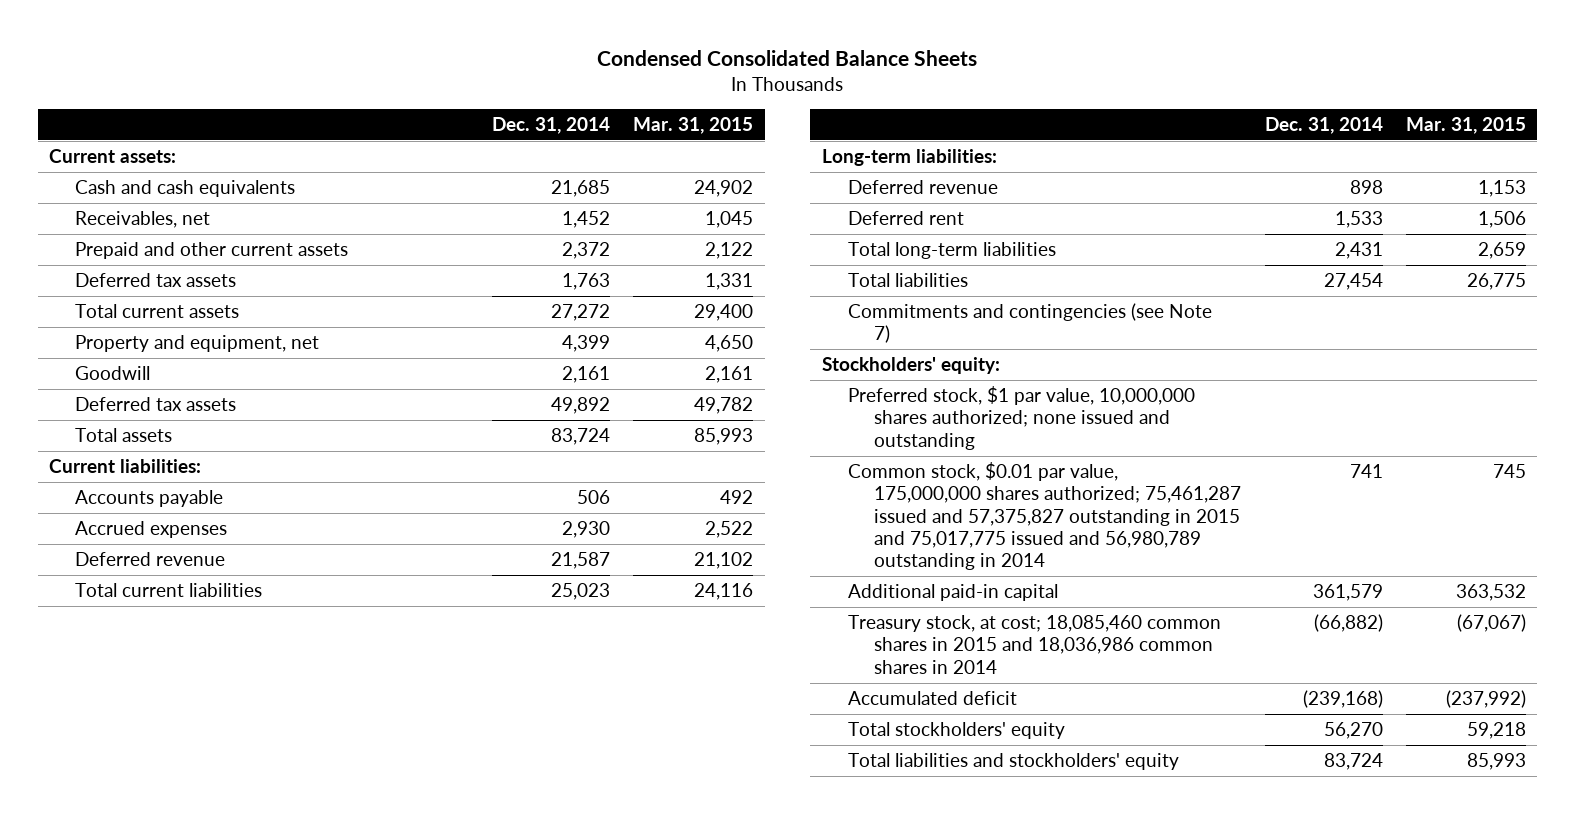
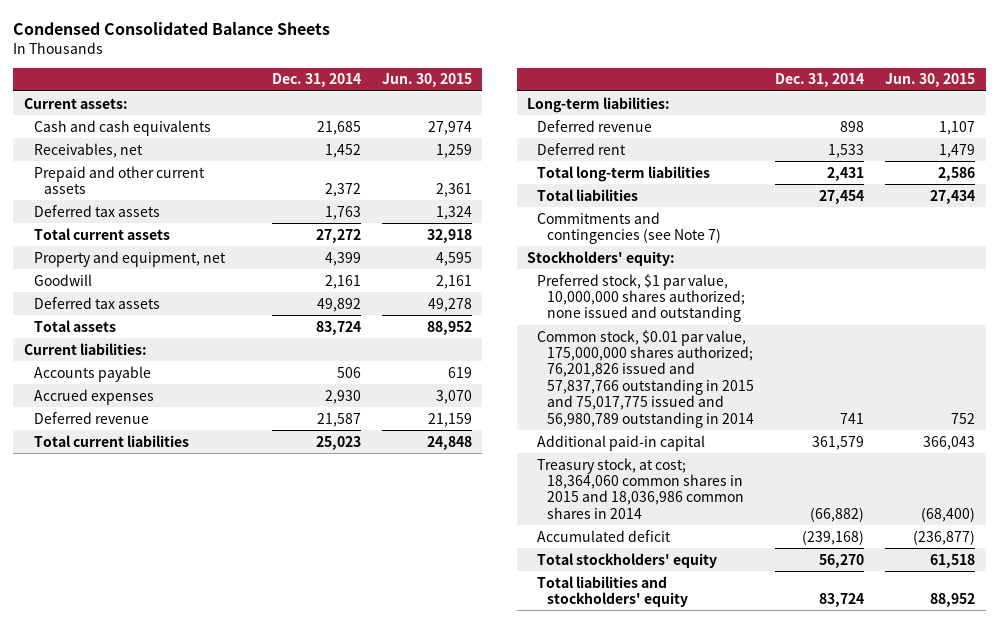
[633,116,754,134] Mar. 31, 2015 -> none
none -> [381,73,472,88] Jun. 30, 2015
[848,462,1242,571] Common stock, $0.01 par value, 175,000,000 shares authorized; 75,461,287 issued and 57,375,827 outstanding in 2015 and 75,017,775 issued and 56,980,789 outstanding in 2014 -> [537,329,755,428] Common stock, $0.01 par value, 175,000,000 shares authorized; 76,201,826 issued and 57,837,766 outstanding in 2015 and 75,017,775 issued and 56,980,789 outstanding in 2014
[848,615,1222,674] Treasury stock, at cost; 18,085,460 common shares in 2015 and 18,036,986 common shares in 2014 -> [537,457,745,519] Treasury stock, at cost; 18,364,060 common shares in 2015 and 18,036,986 common shares in 2014

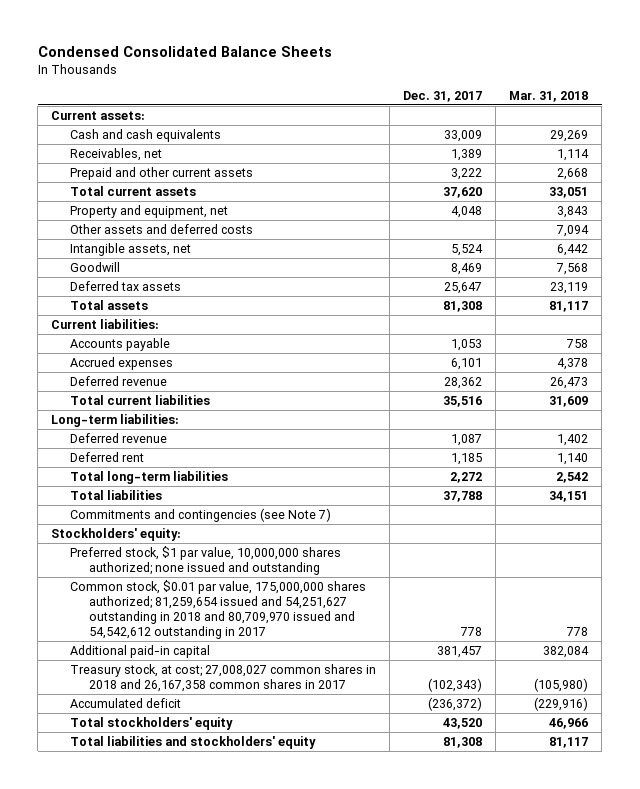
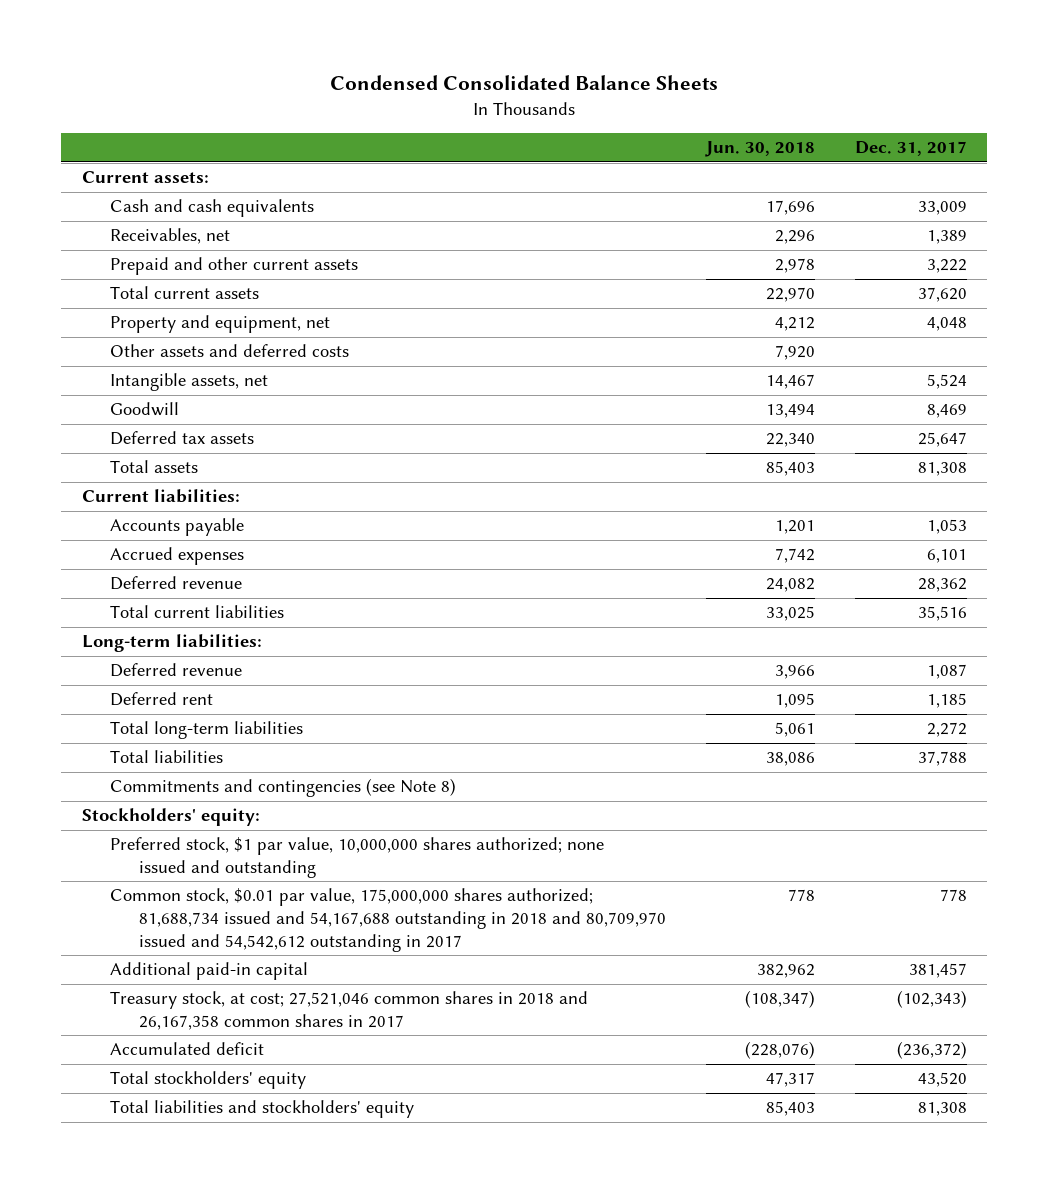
[509,90,589,102] Mar. 31, 2018 -> none
none -> [704,141,815,158] Jun. 30, 2018
[70,507,332,522] Commitments and contingencies (see Note 7) -> [110,778,457,798] Commitments and contingencies (see Note 8)
[70,579,367,640] Common stock, $0.01 par value, 175,000,000 shares authorized; 81,259,654 issued and 54,251,627 outstanding in 2018 and 80,709,970 issued and 54,542,612 outstanding in 2017 -> [110,888,666,952] Common stock, $0.01 par value, 175,000,000 shares authorized; 81,688,734 issued and 54,167,688 outstanding in 2018 and 80,709,970 issued and 54,542,612 outstanding in 2017
[70,663,377,692] Treasury stock, at cost; 27,008,027 common shares in 2018 and 26,167,358 common shares in 2017 -> [110,991,589,1031] Treasury stock, at cost; 27,521,046 common shares in 2018 and 26,167,358 common shares in 2017

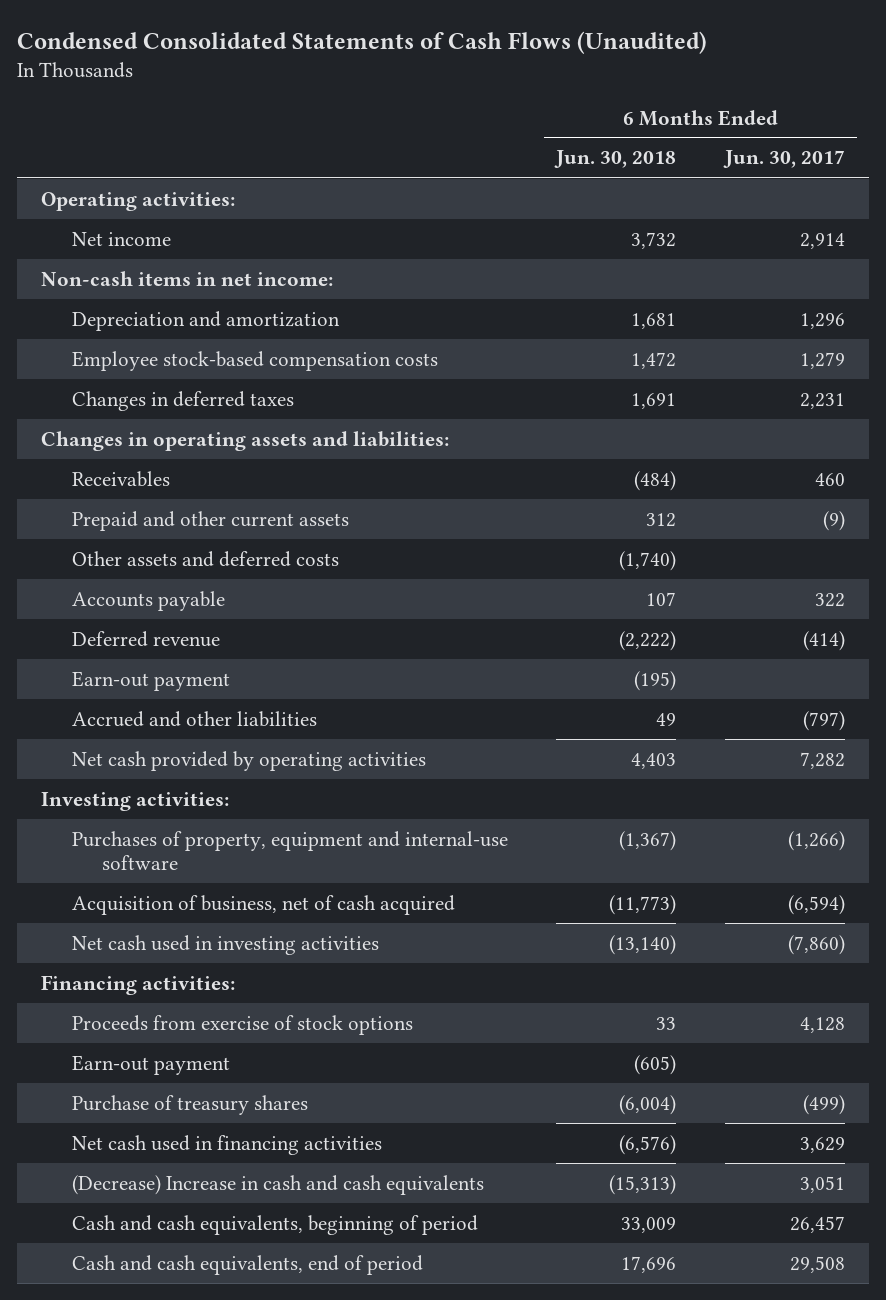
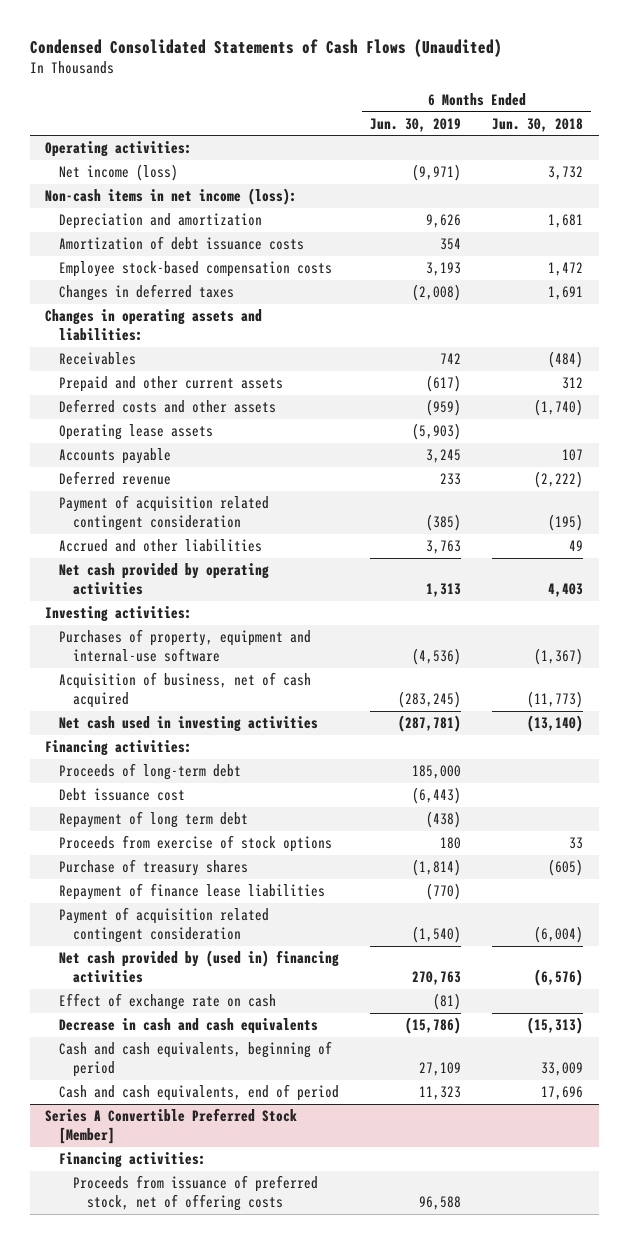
[723,150,846,169] Jun. 30, 2017 -> none
none -> [370,117,462,132] Jun. 30, 2019
[71,231,171,246] Net income -> [59,164,179,182] Net income (loss)
[41,270,334,286] Non-cash items in net income: -> [45,188,298,206] Non-cash items in net income (loss):
none -> [59,236,305,251] Amortization of debt issuance costs
[71,550,339,567] Other assets and deferred costs -> [59,399,277,414] Deferred costs and other assets
none -> [59,424,214,441] Operating lease assets
[71,670,230,691] Earn-out payment -> [59,495,270,531] Payment of acquisition related contingent consideration
none -> [59,763,242,781] Proceeds of long-term debt
none -> [59,788,186,802] Debt issuance cost
none -> [59,811,249,829] Repayment of long term debt
[71,1054,230,1075] Earn-out payment -> none
[619,1094,677,1115] (6,004) -> [548,859,584,877] (605)
none -> [59,883,326,901] Repayment of finance lease liabilities
none -> [59,907,270,943] Payment of acquisition related contingent consideration
[71,1134,382,1155] Net cash used in financing activities -> [59,950,340,983] Net cash provided by (used in) financing activities
none -> [59,993,277,1011] Effect of exchange rate on cash
[71,1174,484,1195] (Decrease) Increase in cash and cash equivalents -> [59,1018,319,1035] Decrease in cash and cash equivalents
none -> [45,1108,298,1144] Series A Convertible Preferred Stock [Member]
none -> [59,1152,207,1169] Financing activities:
none -> [72,1175,318,1211] Proceeds from issuance of preferred stock, net of offering costs

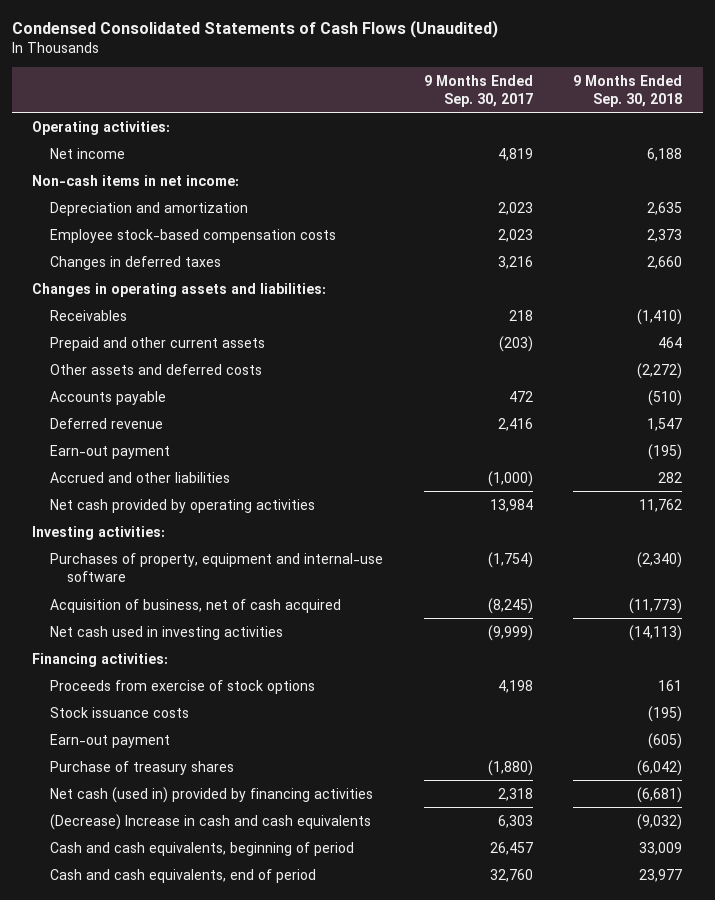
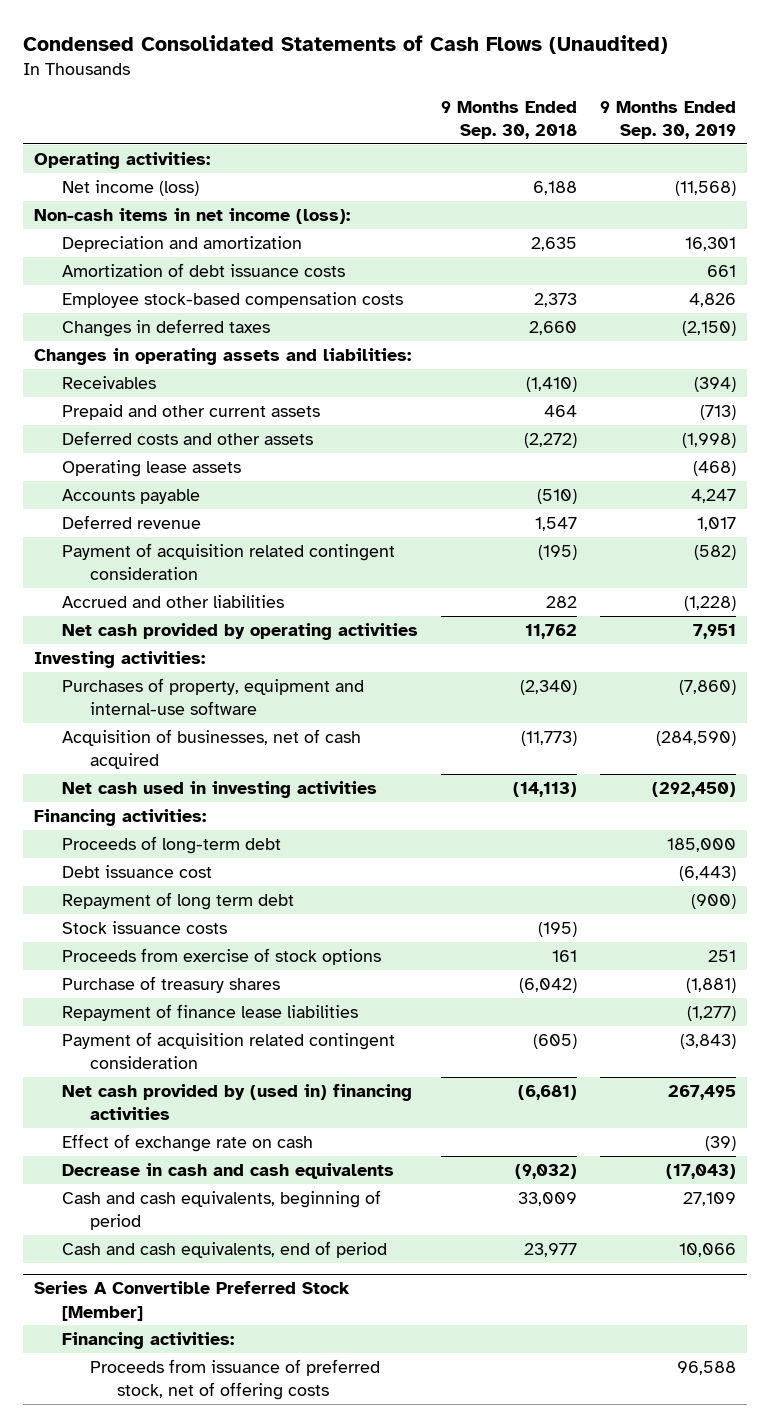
[423,74,533,107] 9 Months Ended Sep. 30, 2017 -> none
none -> [599,100,736,139] 9 Months Ended Sep. 30, 2019
[49,147,125,159] Net income -> [61,179,199,196] Net income (loss)
[32,174,240,186] Non-cash items in net income: -> [34,207,351,224] Non-cash items in net income (loss):
none -> [61,262,345,277] Amortization of debt issuance costs
[49,363,262,375] Other assets and deferred costs -> [61,430,313,445] Deferred costs and other assets
none -> [61,459,241,477] Operating lease assets
[49,444,170,459] Earn-out payment -> [61,542,395,580] Payment of acquisition related contingent consideration
[49,598,341,613] Acquisition of business, net of cash acquired -> [61,728,361,769] Acquisition of businesses, net of cash acquired
none -> [61,835,281,854] Proceeds of long-term debt
none -> [61,864,212,878] Debt issuance cost
none -> [61,891,294,910] Repayment of long term debt
[49,733,170,748] Earn-out payment -> none
[49,679,315,694] Proceeds from exercise of stock options -> [61,947,381,965] Proceeds from exercise of stock options
none -> [61,1003,358,1021] Repayment of finance lease liabilities
none -> [61,1031,395,1069] Payment of acquisition related contingent consideration
[49,786,373,803] Net cash (used in) provided by financing activities -> [61,1083,412,1120] Net cash provided by (used in) financing activities
none -> [61,1133,313,1152] Effect of exchange rate on cash
[49,813,371,830] (Decrease) Increase in cash and cash equivalents -> [61,1162,394,1179] Decrease in cash and cash equivalents
none -> [34,1281,351,1321] Series A Convertible Preferred Stock [Member]
none -> [61,1331,234,1349] Financing activities:
none -> [89,1358,380,1400] Proceeds from issuance of preferred stock, net of offering costs

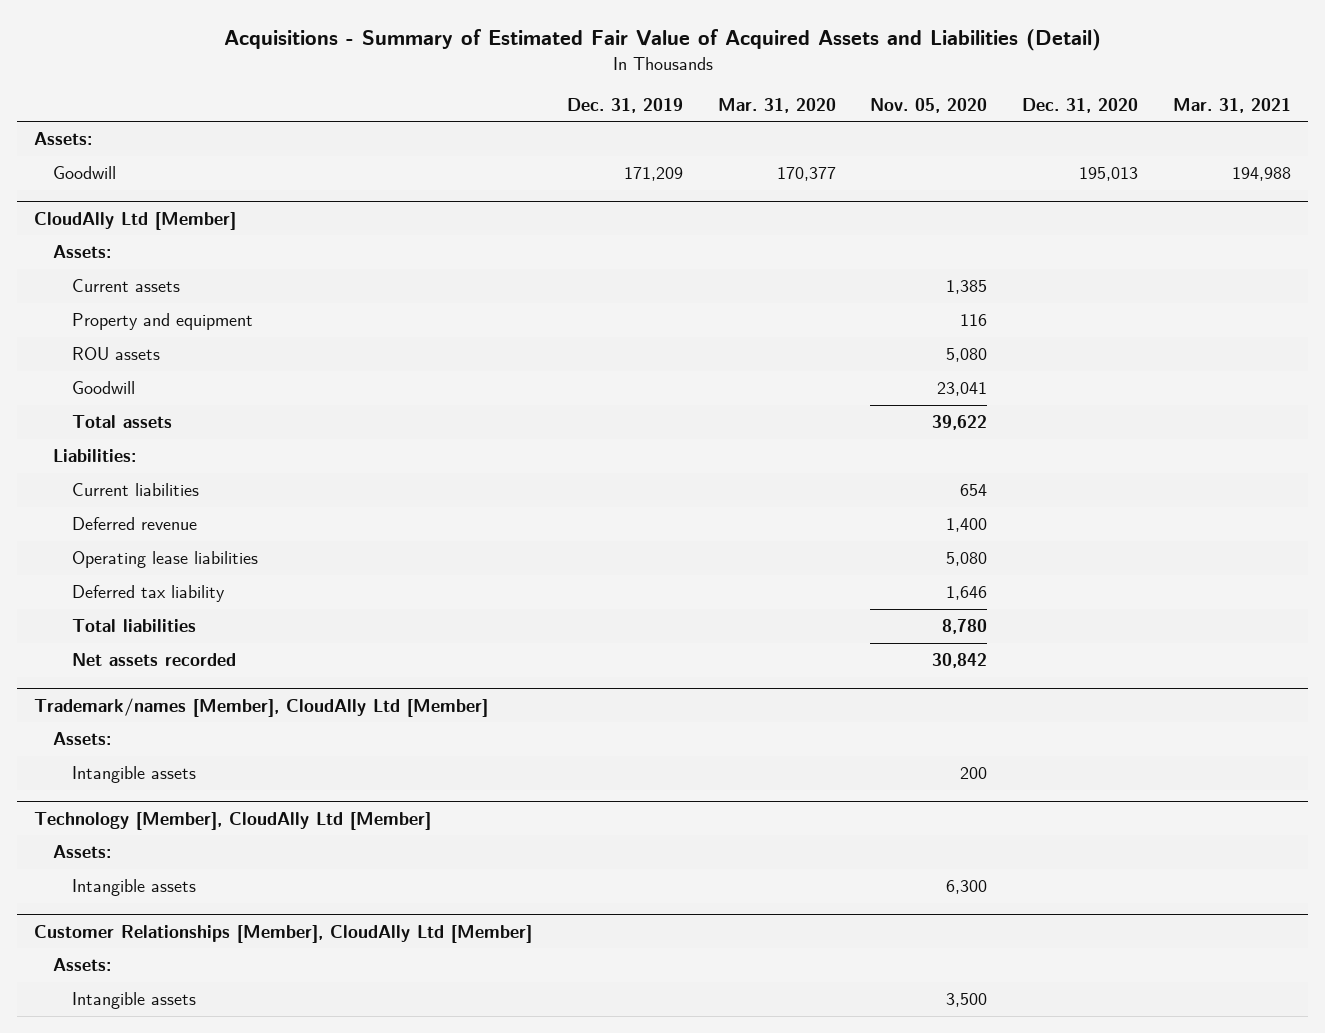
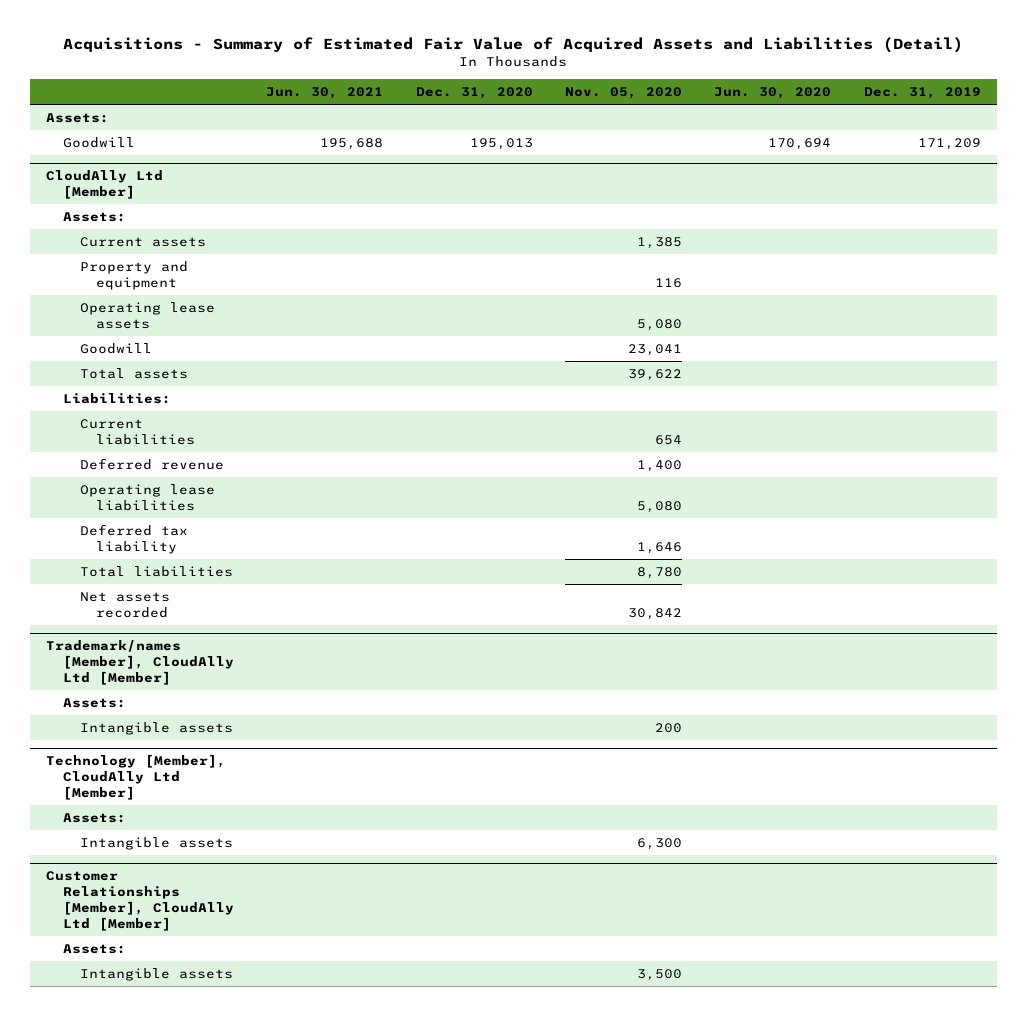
[717,97,836,113] Mar. 31, 2020 -> none
[1173,97,1292,113] Mar. 31, 2021 -> none
none -> [266,86,384,99] Jun. 30, 2021
none -> [714,86,832,99] Jun. 30, 2020
[71,347,160,361] ROU assets -> none
none -> [79,302,215,330] Operating lease assets

